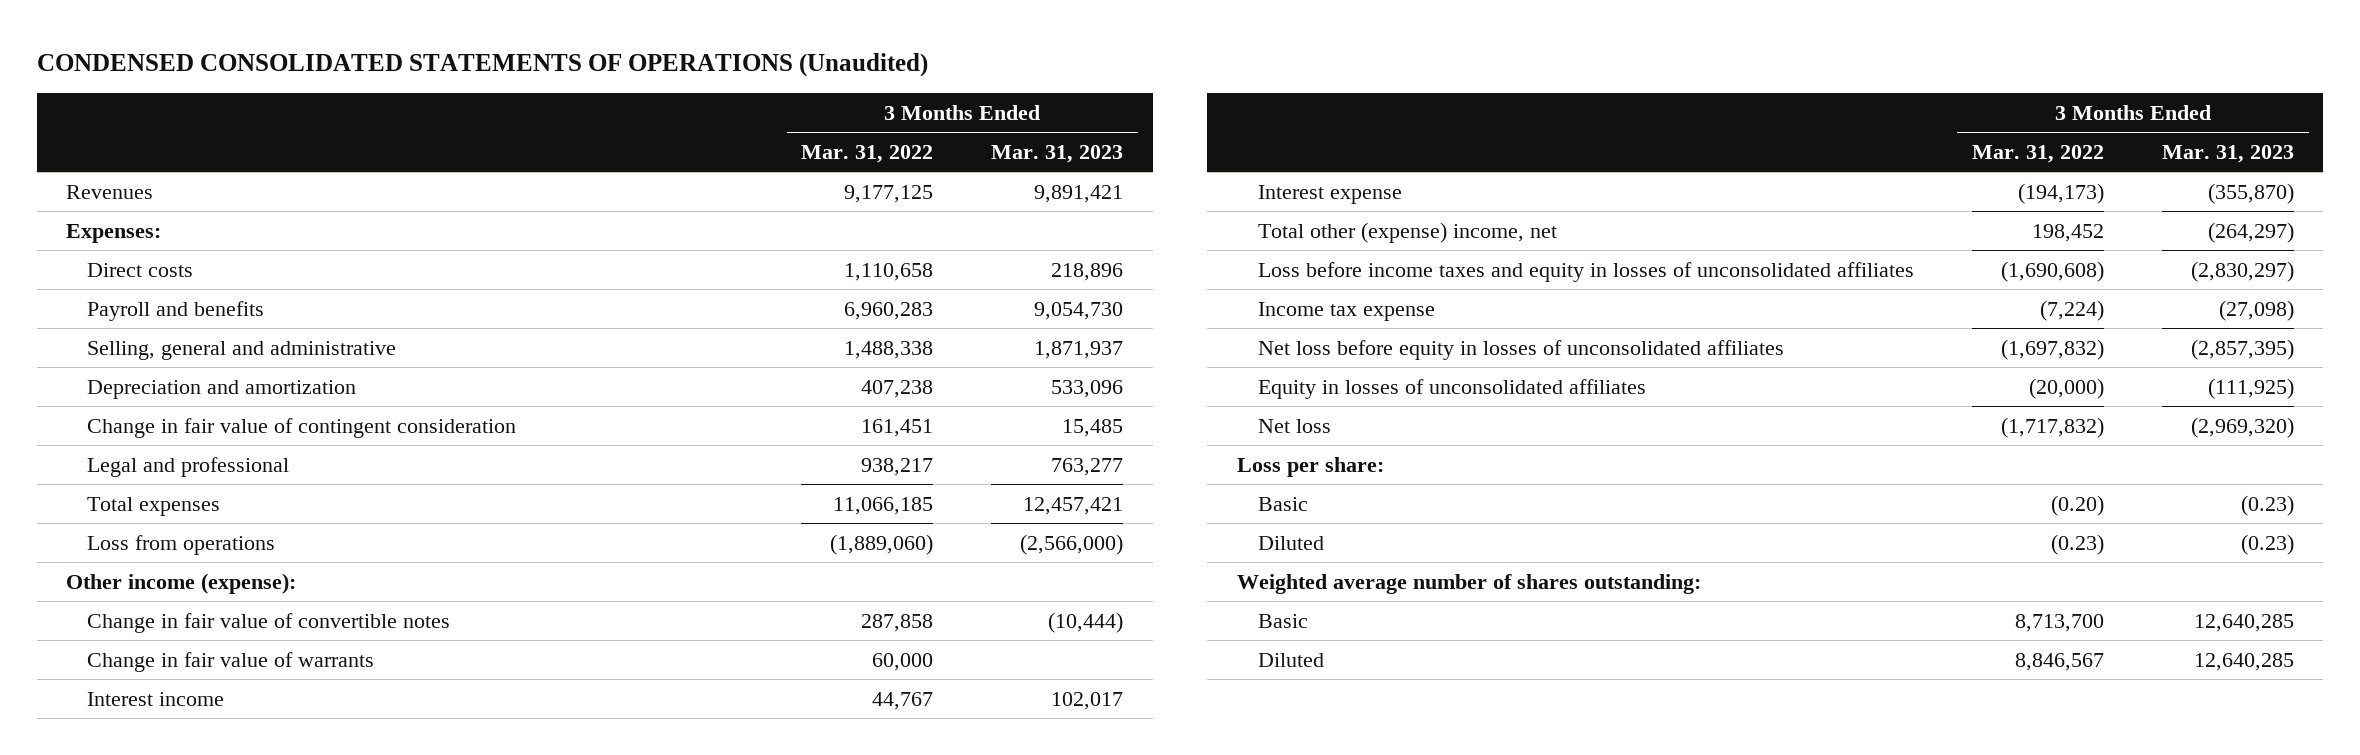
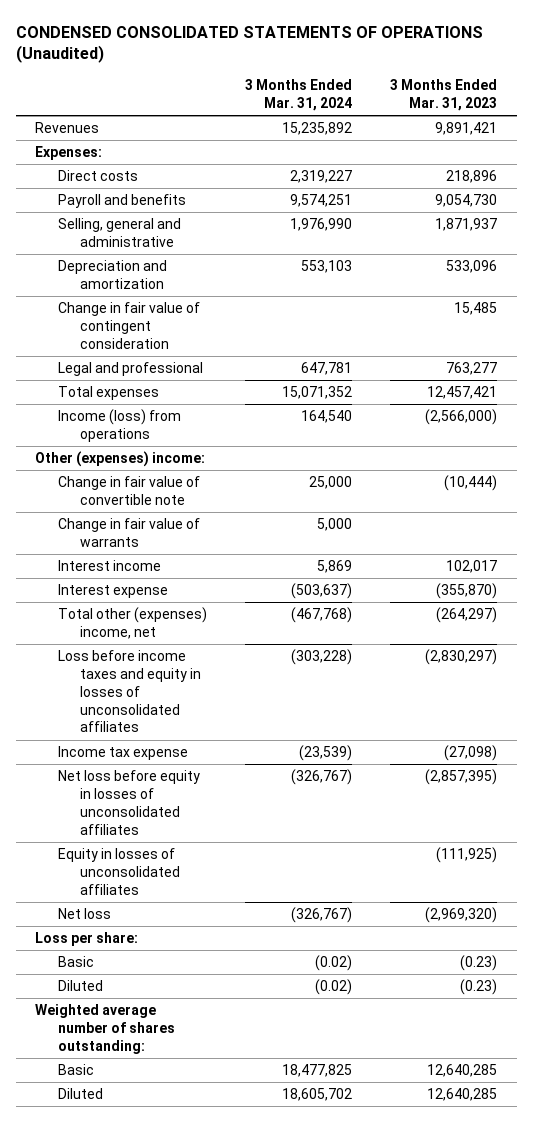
[801,144,934,163] Mar. 31, 2022 -> none
none -> [244,79,352,112] 3 Months Ended Mar. 31, 2024
[86,534,275,555] Loss from operations -> [57,409,181,442] Income (loss) from operations
[65,572,296,594] Other income (expense): -> [35,451,206,468] Other (expenses) income:
[86,612,450,633] Change in fair value of convertible notes -> [57,476,200,505] Change in fair value of convertible note
[1257,221,1557,243] Total other (expense) income, net -> [57,607,207,639] Total other (expenses) income, net

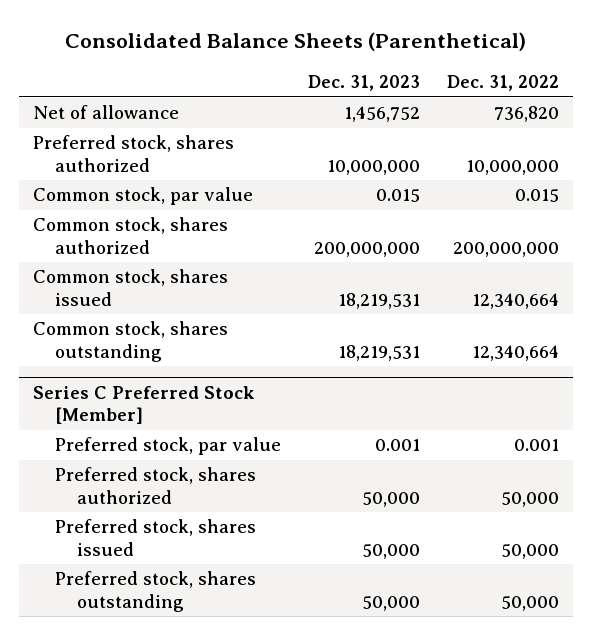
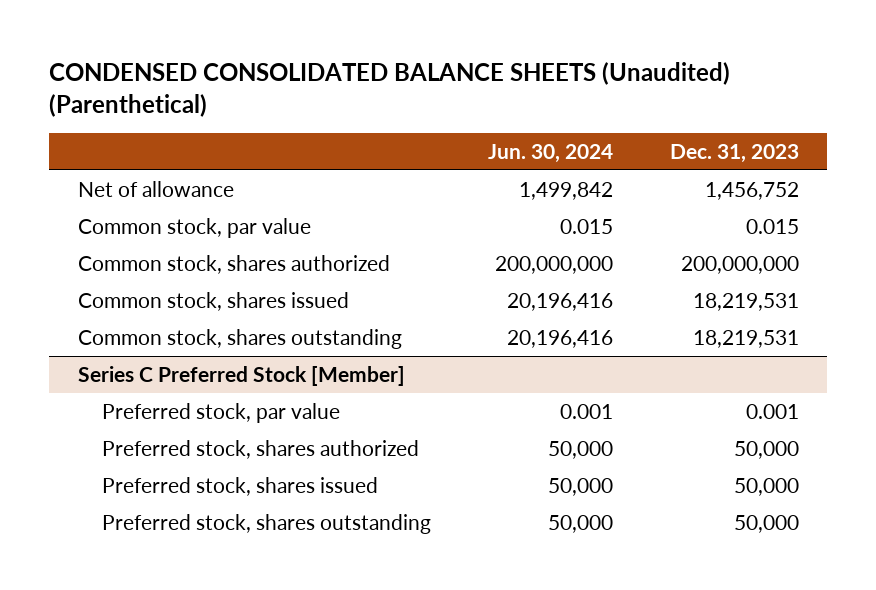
[65,32,527,52] Consolidated Balance Sheets (Parenthetical) -> [49,61,731,117] CONDENSED CONSOLIDATED BALANCE SHEETS (Unaudited) (Parenthetical)
[447,75,560,92] Dec. 31, 2022 -> none
none -> [487,143,613,163] Jun. 30, 2024
[32,135,234,172] Preferred stock, shares authorized -> none

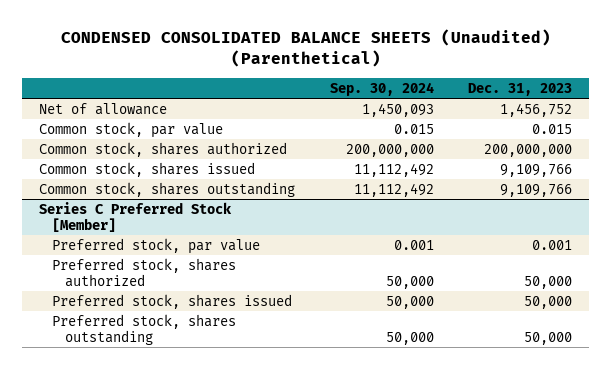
[487,143,613,163] Jun. 30, 2024 -> none
none -> [329,81,434,96] Sep. 30, 2024
[692,292,799,311] 18,219,531 -> [500,163,573,177] 9,109,766
[692,329,799,348] 18,219,531 -> [500,183,573,197] 9,109,766

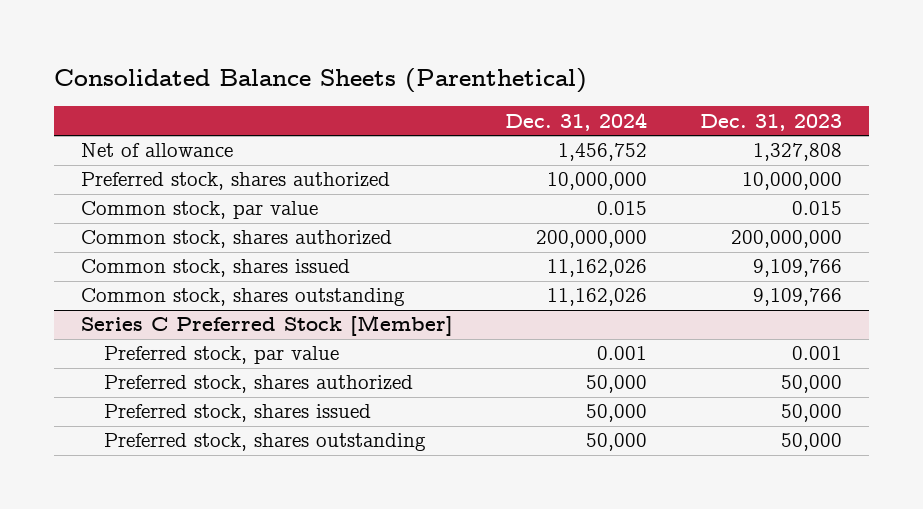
[60,29,551,68] CONDENSED CONSOLIDATED BALANCE SHEETS (Unaudited) (Parenthetical) -> [54,67,588,93] Consolidated Balance Sheets (Parenthetical)
[329,81,434,96] Sep. 30, 2024 -> none
none -> [505,111,648,131] Dec. 31, 2024
[500,102,573,117] 1,456,752 -> [753,143,843,162] 1,327,808
none -> [80,172,390,191] Preferred stock, shares authorized

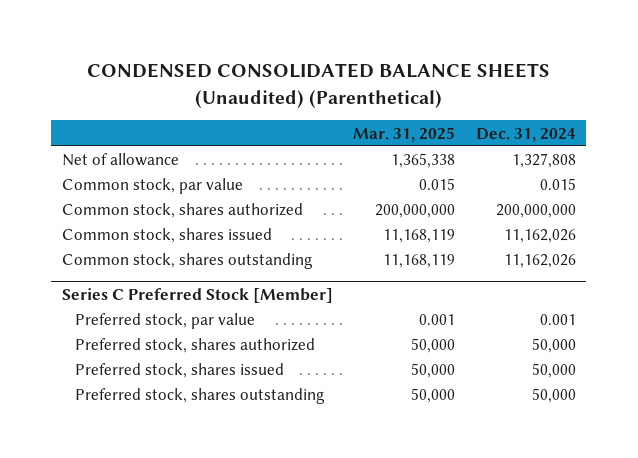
[54,67,588,93] Consolidated Balance Sheets (Parenthetical) -> [86,63,550,108] CONDENSED CONSOLIDATED BALANCE SHEETS (Unaudited) (Parenthetical)
[700,113,843,131] Dec. 31, 2023 -> none
none -> [353,126,456,142] Mar. 31, 2025
[80,172,390,191] Preferred stock, shares authorized -> none
[558,143,648,162] 1,456,752 -> [512,153,577,169] 1,327,808

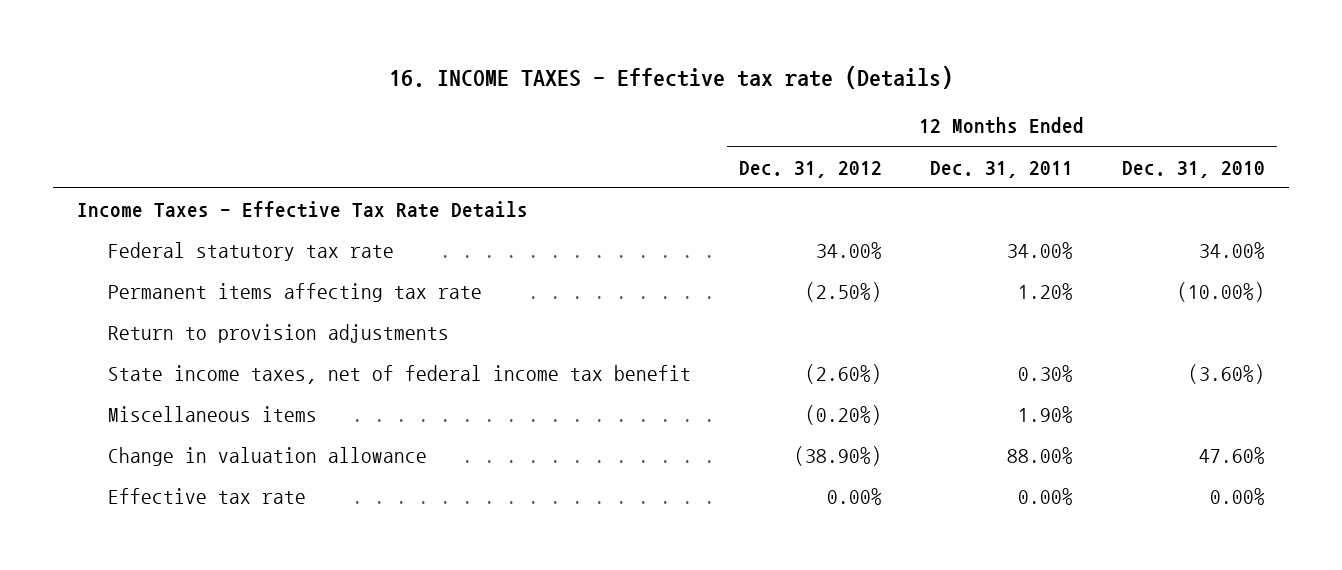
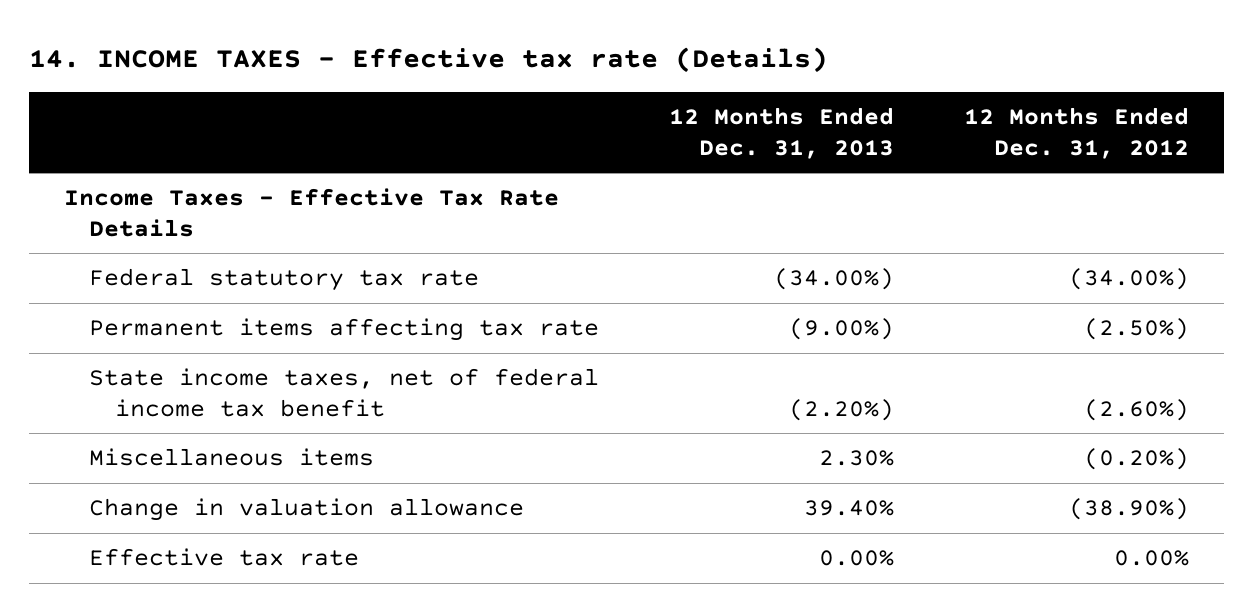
[388,65,953,89] 16. INCOME TAXES - Effective tax rate (Details) -> [28,47,828,74] 14. INCOME TAXES - Effective tax rate (Details)
[930,160,1074,178] Dec. 31, 2011 -> none
[1121,160,1265,178] Dec. 31, 2010 -> none
none -> [669,107,895,160] 12 Months Ended Dec. 31, 2013
[816,242,883,260] 34.00% -> [1068,268,1189,291] (34.00%)
[107,324,449,344] Return to provision adjustments -> none

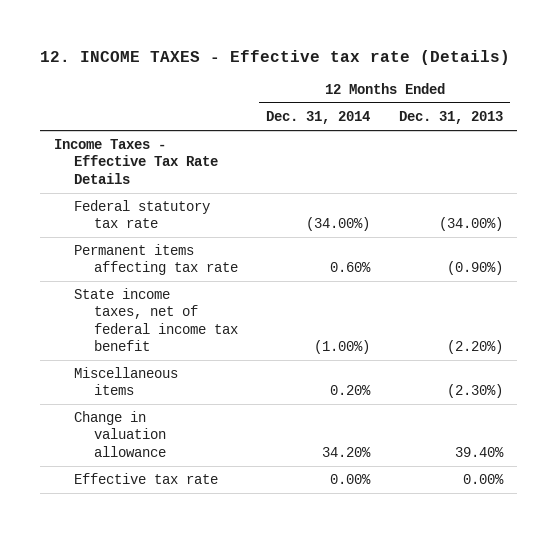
[28,47,828,74] 14. INCOME TAXES - Effective tax rate (Details) -> [39,49,510,65] 12. INCOME TAXES - Effective tax rate (Details)
[963,107,1189,160] 12 Months Ended Dec. 31, 2012 -> none
none -> [266,111,371,125] Dec. 31, 2014
[789,318,895,341] (9.00%) -> [446,261,503,276] (0.90%)
[819,450,895,467] 2.30% -> [446,384,503,399] (2.30%)

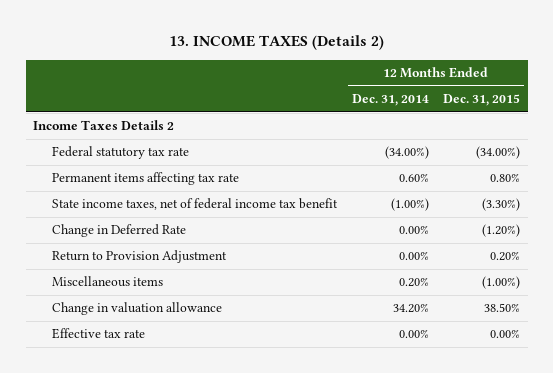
[39,49,510,65] 12. INCOME TAXES - Effective tax rate (Details) -> [168,35,384,51] 13. INCOME TAXES (Details 2)
[398,111,503,125] Dec. 31, 2013 -> none
none -> [443,93,521,106] Dec. 31, 2015
[54,139,218,184] Income Taxes - Effective Tax Rate Details -> [32,120,174,131] Income Taxes Details 2
none -> [52,224,187,238] Change in Deferred Rate
none -> [52,250,228,264] Return to Provision Adjustment

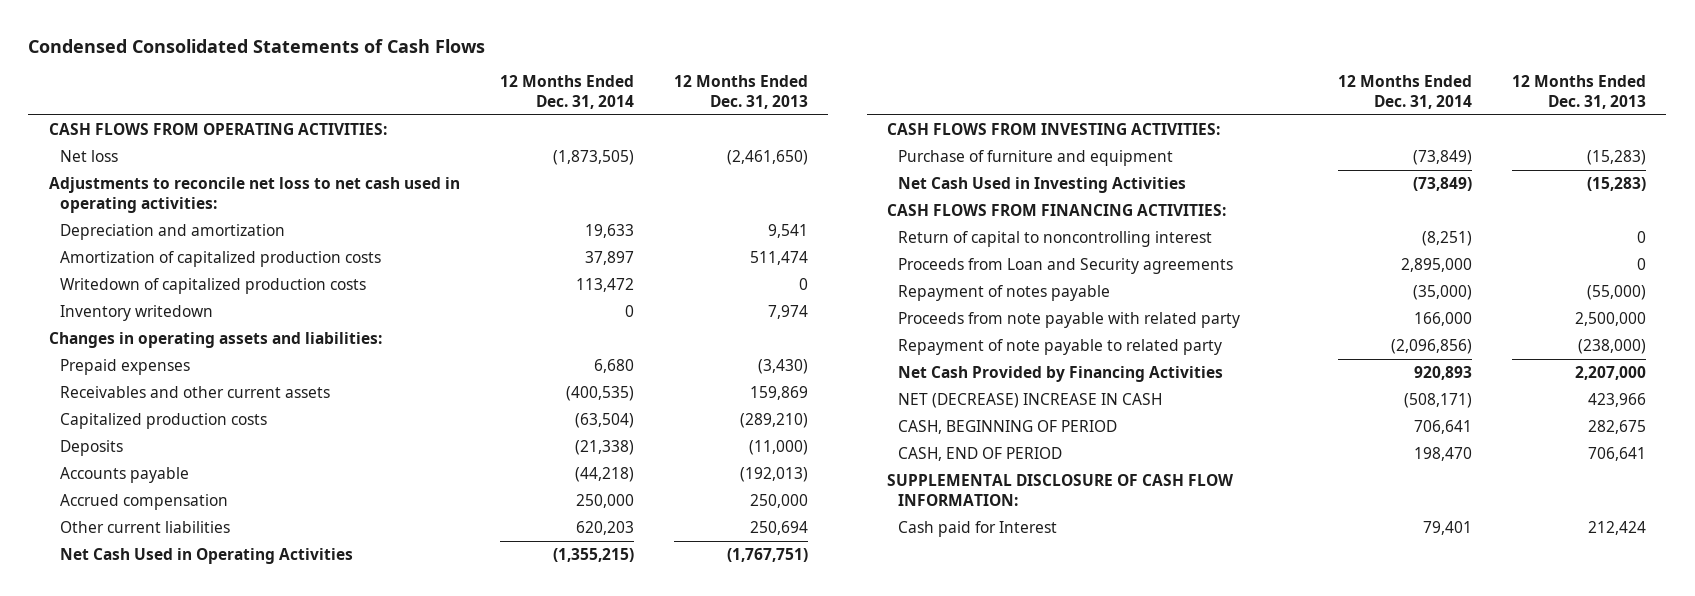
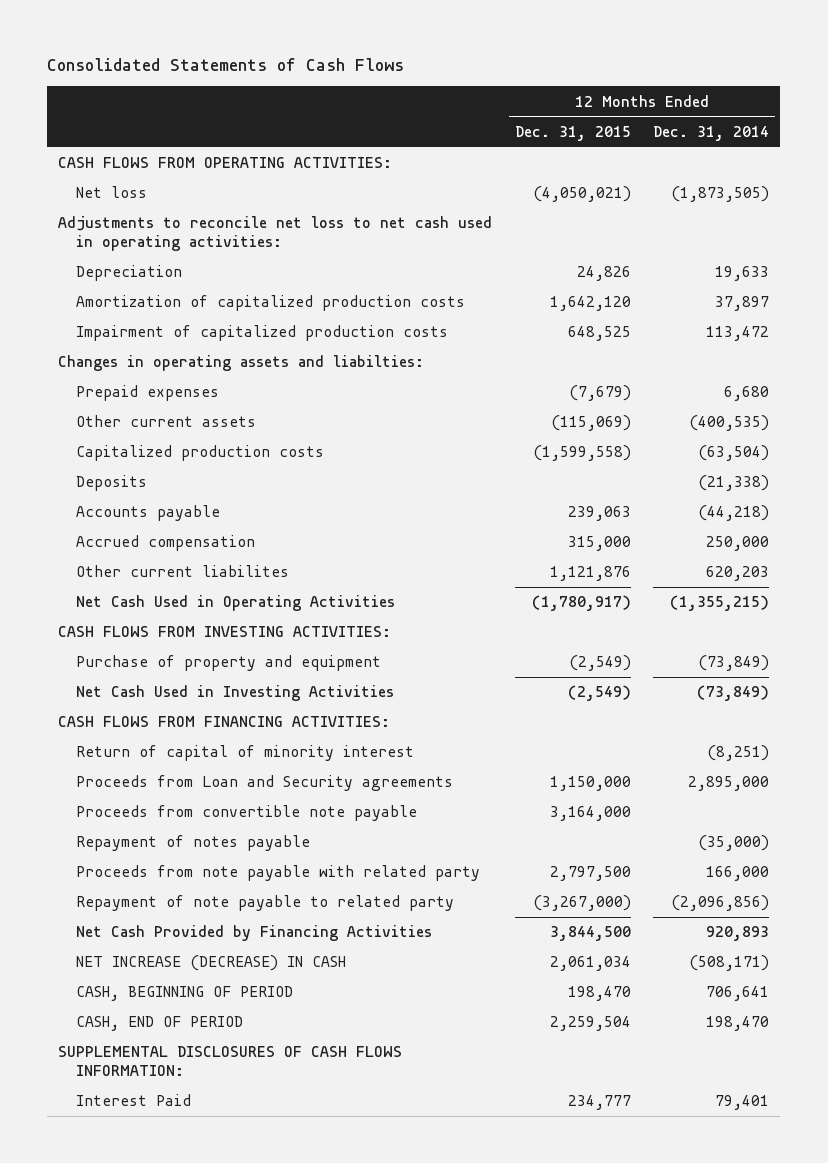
[28,38,486,53] Condensed Consolidated Statements of Cash Flows -> [47,57,405,71] Consolidated Statements of Cash Flows
[673,75,808,110] 12 Months Ended Dec. 31, 2013 -> none
none -> [514,125,631,141] Dec. 31, 2015
[59,223,285,240] Depreciation and amortization -> [75,265,182,282] Depreciation
[59,304,213,321] Inventory writedown -> none
[59,277,366,294] Writedown of capitalized production costs -> [75,325,448,342] Impairment of capitalized production costs
[48,331,382,348] Changes in operating assets and liabilities: -> [58,355,425,372] Changes in operating assets and liabilties:
[59,385,330,398] Receivables and other current assets -> [75,415,256,428] Other current assets
[59,520,230,533] Other current liabilities -> [75,565,289,578] Other current liabilites
[898,149,1174,166] Purchase of furniture and equipment -> [75,655,381,672] Purchase of property and equipment
[898,230,1213,247] Return of capital to noncontrolling interest -> [75,745,414,762] Return of capital of minority interest
none -> [75,805,417,822] Proceeds from convertible note payable
[898,392,1163,408] NET (DECREASE) INCREASE IN CASH -> [75,955,346,972] NET INCREASE (DECREASE) IN CASH
[886,473,1233,507] SUPPLEMENTAL DISCLOSURE OF CASH FLOW INFORMATION: -> [58,1046,403,1077] SUPPLEMENTAL DISCLOSURES OF CASH FLOWS INFORMATION:
[898,520,1058,537] Cash paid for Interest -> [75,1094,191,1107] Interest Paid

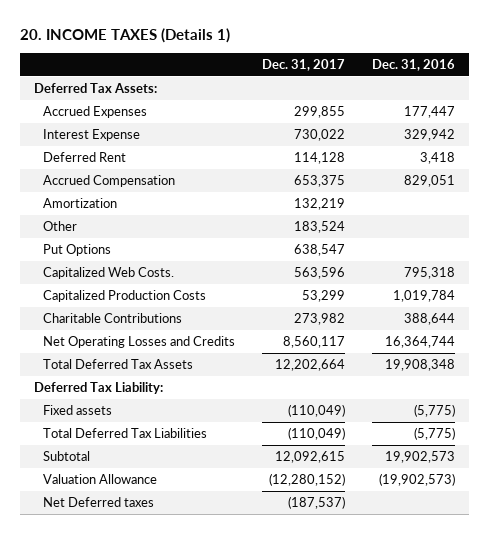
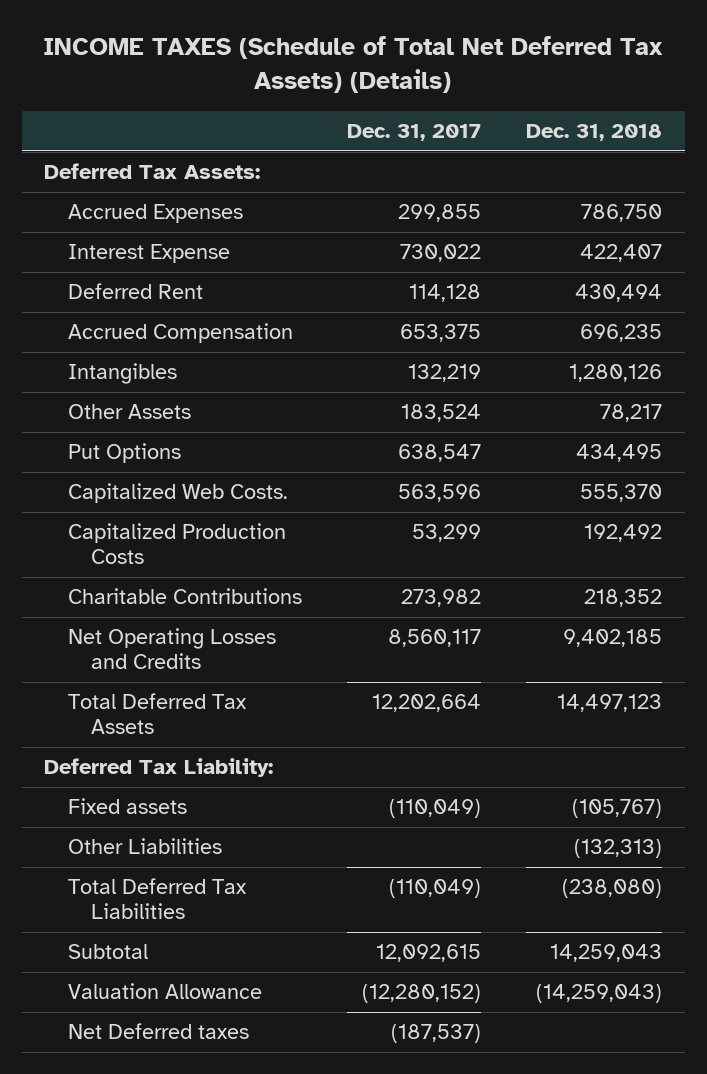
[20,28,231,44] 20. INCOME TAXES (Details 1) -> [43,36,664,94] INCOME TAXES (Schedule of Total Net Deferred Tax Assets) (Details)
[372,58,456,71] Dec. 31, 2016 -> none
none -> [526,124,663,142] Dec. 31, 2018
[43,197,118,208] Amortization -> [67,363,177,385] Intangibles
[43,220,78,231] Other -> [67,404,191,420] Other Assets
none -> [67,838,222,855] Other Liabilities

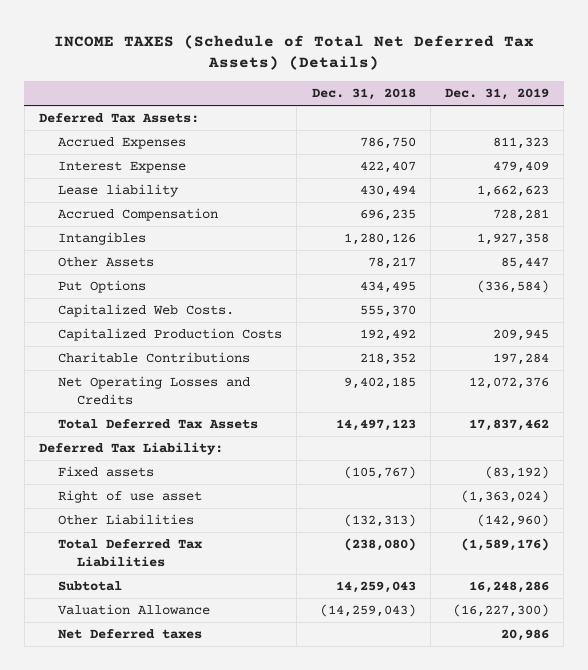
[346,124,481,142] Dec. 31, 2017 -> none
none -> [445,88,550,101] Dec. 31, 2019
[67,283,203,300] Deferred Rent -> [58,184,180,198] Lease liability
none -> [58,490,203,504] Right of use asset

